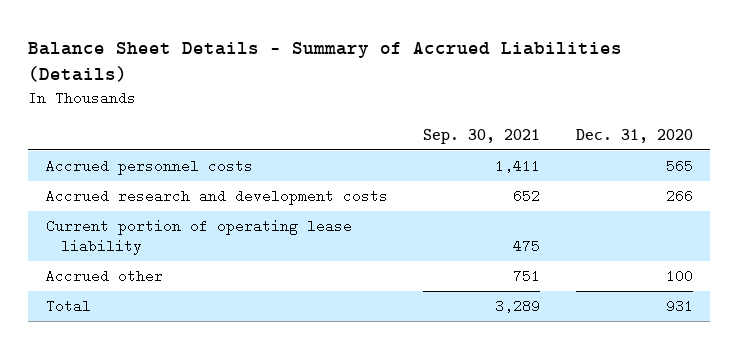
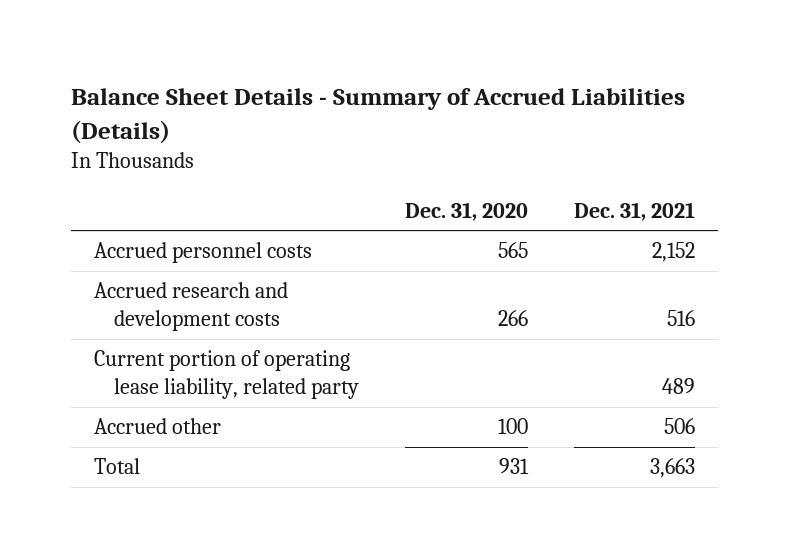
[423,128,541,144] Sep. 30, 2021 -> none
none -> [573,201,695,221] Dec. 31, 2021
[45,219,352,255] Current portion of operating lease liability -> [93,350,359,400] Current portion of operating lease liability, related party

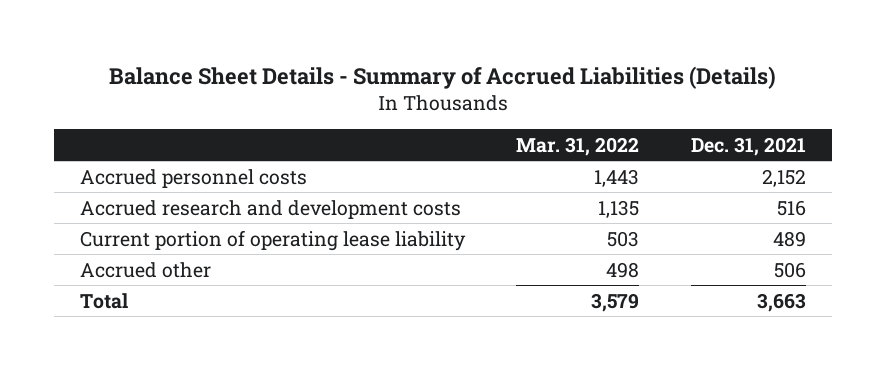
[404,201,528,221] Dec. 31, 2020 -> none
none -> [516,136,640,156] Mar. 31, 2022
[93,350,359,400] Current portion of operating lease liability, related party -> [79,229,466,251] Current portion of operating lease liability

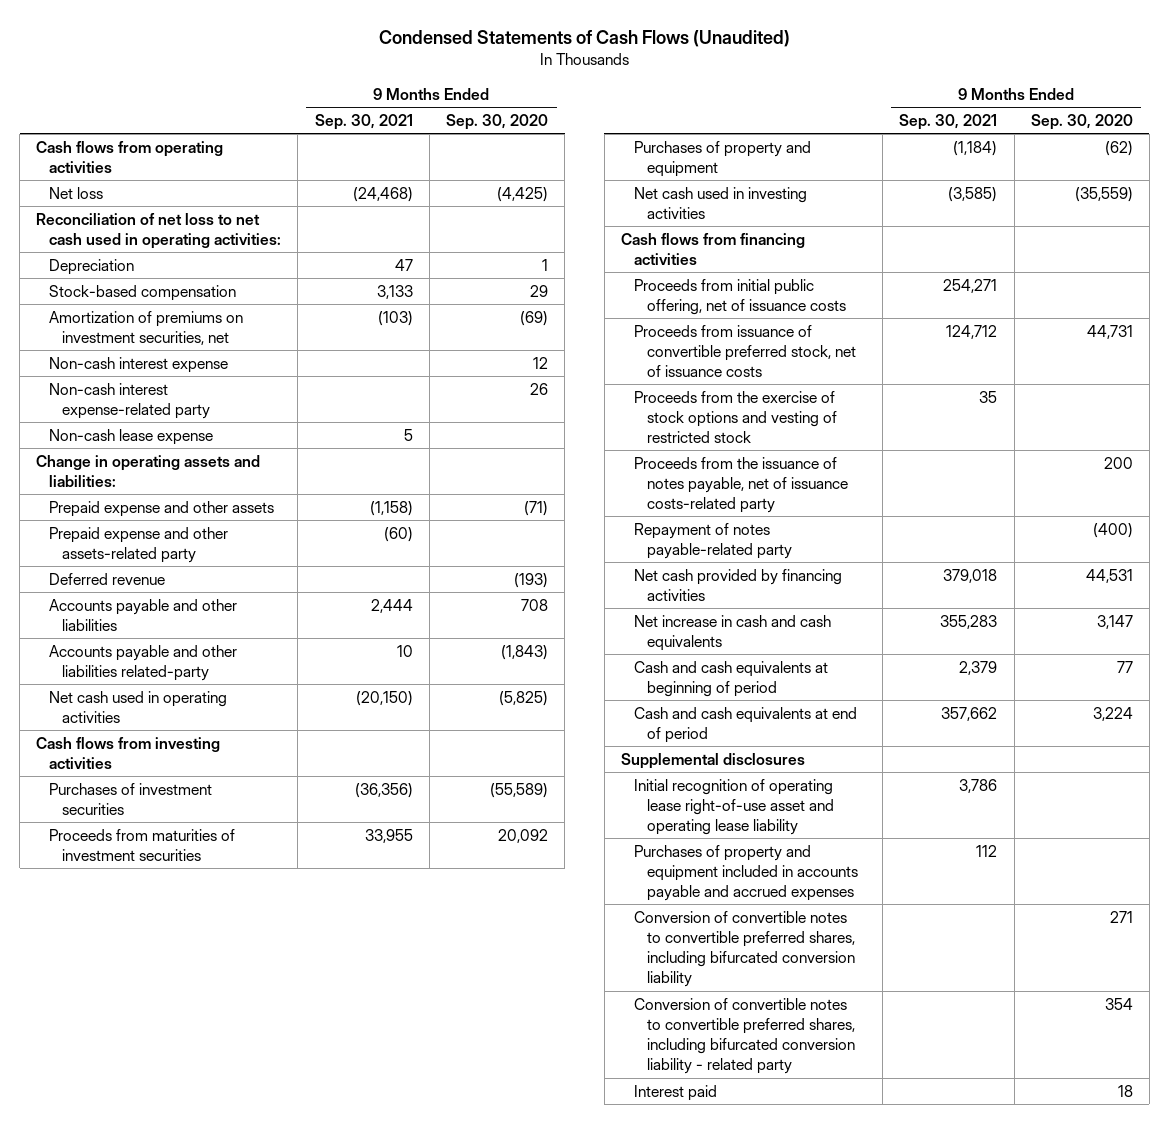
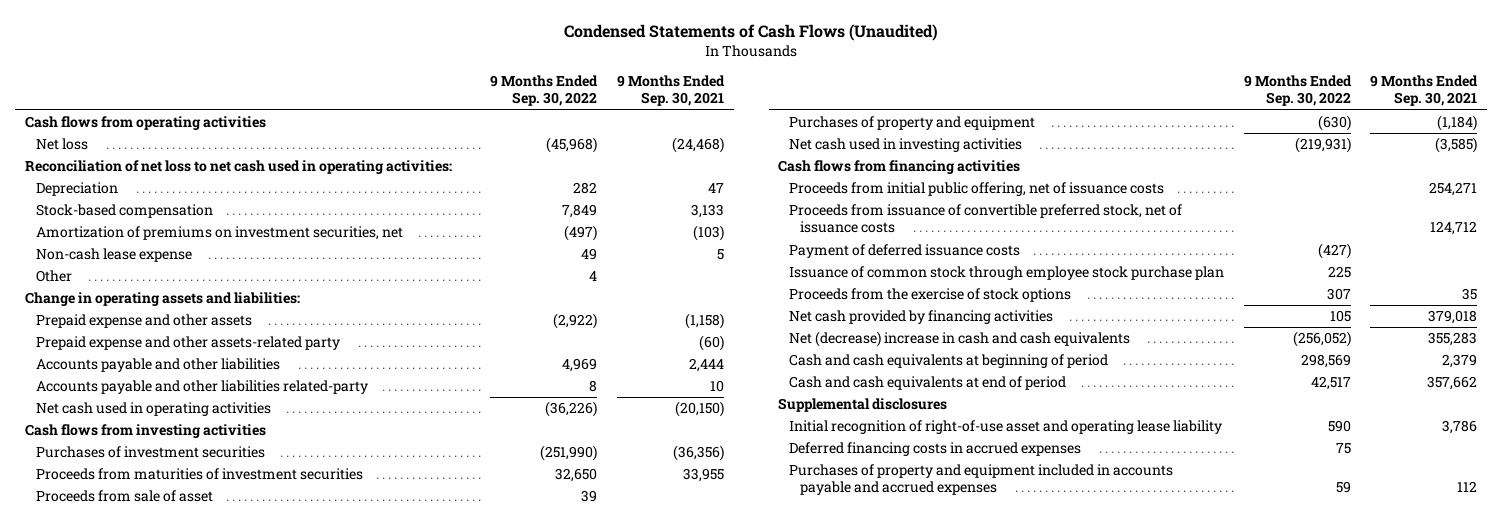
[446,113,549,130] Sep. 30, 2020 -> none
none -> [490,75,599,107] 9 Months Ended Sep. 30, 2022
[49,356,229,373] Non-cash interest expense -> none
[49,382,211,419] Non-cash interest expense-related party -> none
none -> [36,270,73,283] Other
[49,572,166,585] Deferred revenue -> none
none -> [36,490,214,503] Proceeds from sale of asset
[633,456,848,514] Proceeds from the issuance of notes payable, net of issuance costs-related party -> none
[633,522,792,559] Repayment of notes payable-related party -> none
none -> [789,244,1021,259] Payment of deferred issuance costs
none -> [789,266,1225,281] Issuance of common stock through employee stock purchase plan
[633,390,837,444] Proceeds from the exercise of stock options and vesting of restricted stock -> [789,288,1072,303] Proceeds from the exercise of stock options
[633,614,831,651] Net increase in cash and cash equivalents -> [789,331,1131,348] Net (decrease) increase in cash and cash equivalents
[633,778,834,836] Initial recognition of operating lease right-of-use asset and operating lease liability -> [789,420,1223,435] Initial recognition of right-of-use asset and operating lease liability
none -> [789,442,1082,457] Deferred financing costs in accrued expenses
[633,910,855,988] Conversion of convertible notes to convertible preferred shares, including bifurcated conversion liability -> none
[633,997,855,1075] Conversion of convertible notes to convertible preferred shares, including bifurcated conversion liability - related party -> none
[633,1084,717,1101] Interest paid -> none

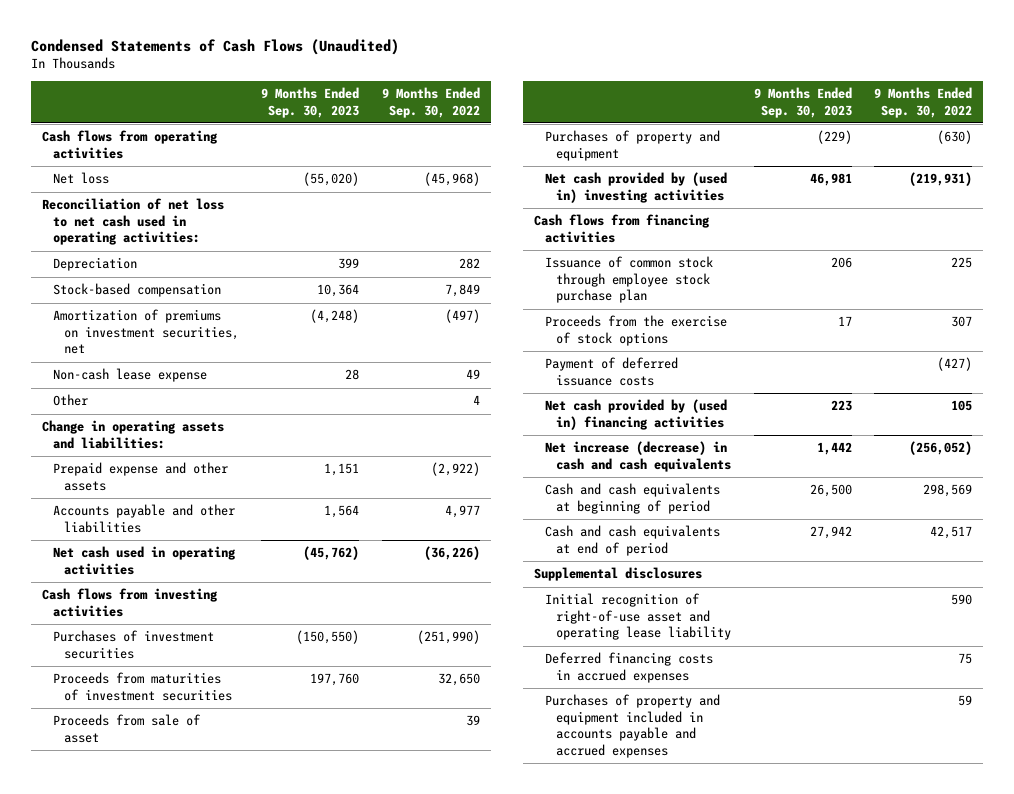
[616,75,725,107] 9 Months Ended Sep. 30, 2021 -> none
none -> [261,87,360,118] 9 Months Ended Sep. 30, 2023
[36,336,341,351] Prepaid expense and other assets-related party -> none
[36,380,369,395] Accounts payable and other liabilities related-party -> none
[562,358,598,373] 4,969 -> [444,505,480,519] 4,977
[789,138,1023,153] Net cash used in investing activities -> [545,172,728,203] Net cash provided by (used in) investing activities
[789,182,1165,197] Proceeds from initial public offering, net of issuance costs -> none
[789,204,1183,234] Proceeds from issuance of convertible preferred stock, net of issuance costs -> none
[789,244,1021,259] Payment of deferred issuance costs -> [545,357,679,386] Payment of deferred issuance costs
[789,310,1054,325] Net cash provided by financing activities -> [545,399,728,430] Net cash provided by (used in) financing activities
[789,331,1131,348] Net (decrease) increase in cash and cash equivalents -> [545,441,731,472] Net increase (decrease) in cash and cash equivalents

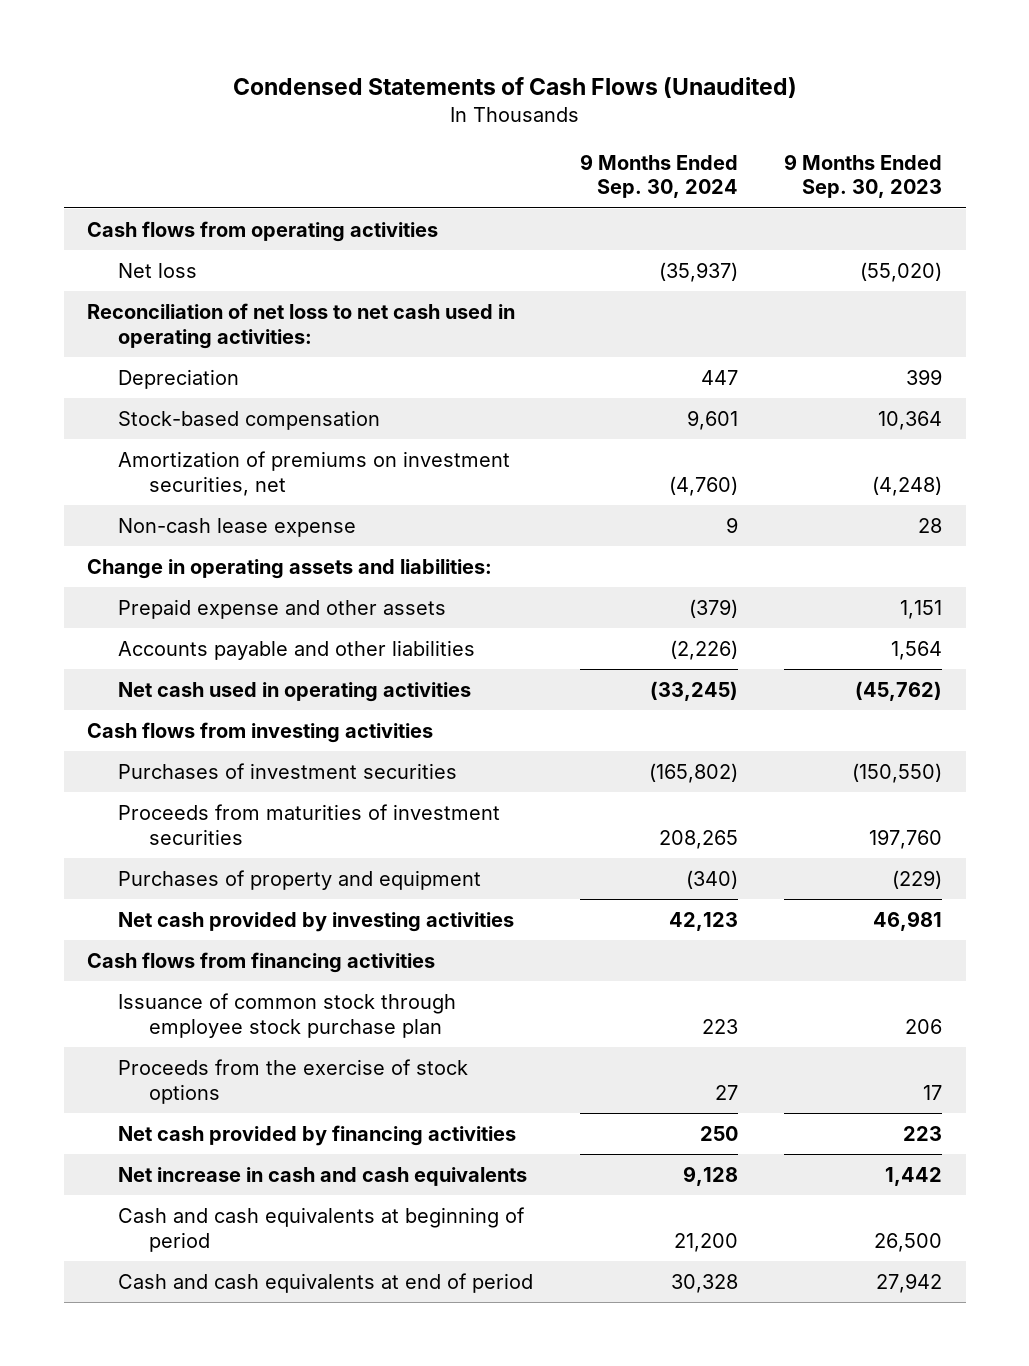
[381,87,480,118] 9 Months Ended Sep. 30, 2022 -> none
none -> [579,153,738,199] 9 Months Ended Sep. 30, 2024
[52,394,88,407] Other -> none
[52,714,201,743] Proceeds from sale of asset -> none
[545,172,728,203] Net cash provided by (used in) investing activities -> [117,911,514,932] Net cash provided by investing activities
[545,357,679,386] Payment of deferred issuance costs -> none
[545,399,728,430] Net cash provided by (used in) financing activities -> [117,1124,516,1146] Net cash provided by financing activities
[545,441,731,472] Net increase (decrease) in cash and cash equivalents -> [117,1166,527,1186] Net increase in cash and cash equivalents
[534,567,703,582] Supplemental disclosures -> none
[545,593,731,641] Initial recognition of right-of-use asset and operating lease liability -> none
[545,652,714,683] Deferred financing costs in accrued expenses -> none
[545,694,721,758] Purchases of property and equipment included in accounts payable and accrued expenses -> none

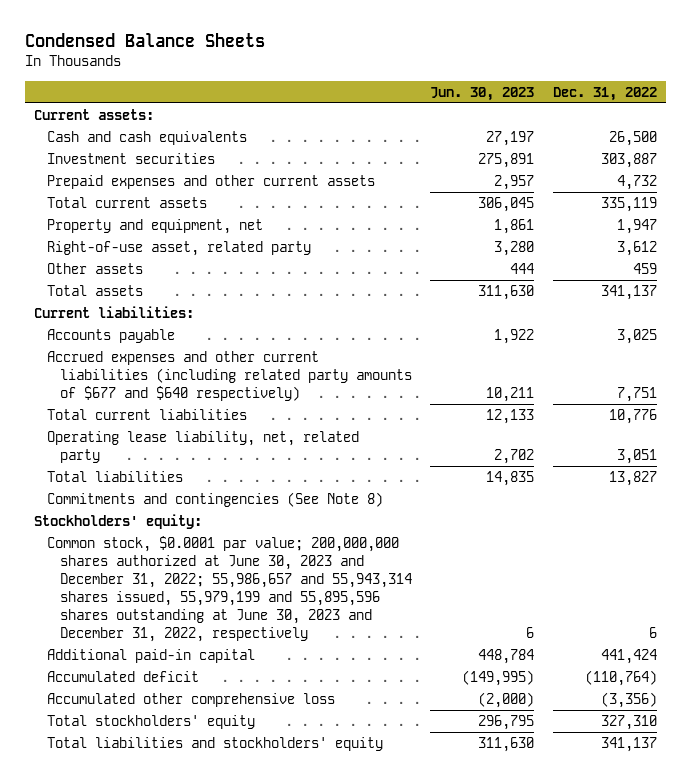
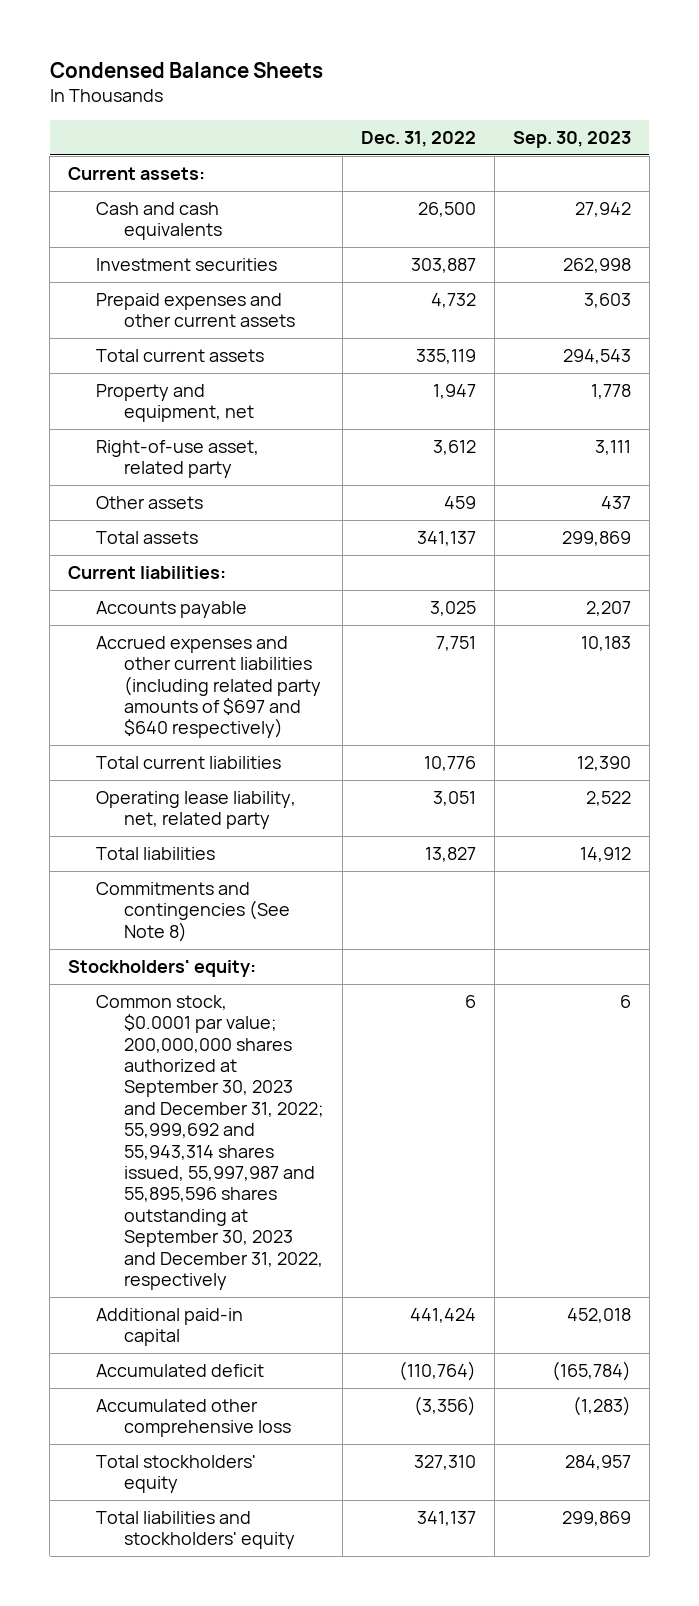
[430,86,535,101] Jun. 30, 2023 -> none
none -> [512,130,631,148] Sep. 30, 2023
[47,350,412,402] Accrued expenses and other current liabilities (including related party amounts of $677 and $640 respectively) -> [96,635,321,739] Accrued expenses and other current liabilities (including related party amounts of $697 and $640 respectively)
[47,535,412,643] Common stock, $0.0001 par value; 200,000,000 shares authorized at June 30, 2023 and December 31, 2022; 55,986,657 and 55,943,314 shares issued, 55,979,199 and 55,895,596 shares outstanding at June 30, 2023 and December 31, 2022, respectively -> [96,994,324,1290] Common stock, $0.0001 par value; 200,000,000 shares authorized at September 30, 2023 and December 31, 2022; 55,999,692 and 55,943,314 shares issued, 55,997,987 and 55,895,596 shares outstanding at September 30, 2023 and December 31, 2022, respectively

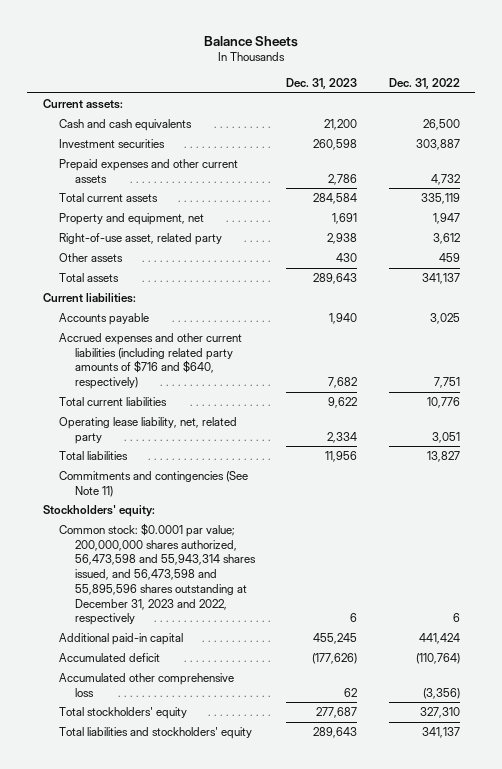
[49,61,323,78] Condensed Balance Sheets -> [204,35,299,47] Balance Sheets
[512,130,631,148] Sep. 30, 2023 -> none
none -> [286,78,358,90] Dec. 31, 2023
[96,635,321,739] Accrued expenses and other current liabilities (including related party amounts of $697 and $640 respectively) -> [59,333,243,390] Accrued expenses and other current liabilities (including related party amounts of $716 and $640, respectively)
[96,881,290,942] Commitments and contingencies (See Note 8) -> [59,471,249,497] Commitments and contingencies (See Note 11)
[96,994,324,1290] Common stock, $0.0001 par value; 200,000,000 shares authorized at September 30, 2023 and December 31, 2022; 55,999,692 and 55,943,314 shares issued, 55,997,987 and 55,895,596 shares outstanding at September 30, 2023 and December 31, 2022, respectively -> [59,523,257,626] Common stock: $0.0001 par value; 200,000,000 shares authorized, 56,473,598 and 55,943,314 shares issued, and 56,473,598 and 55,895,596 shares outstanding at December 31, 2023 and 2022, respectively

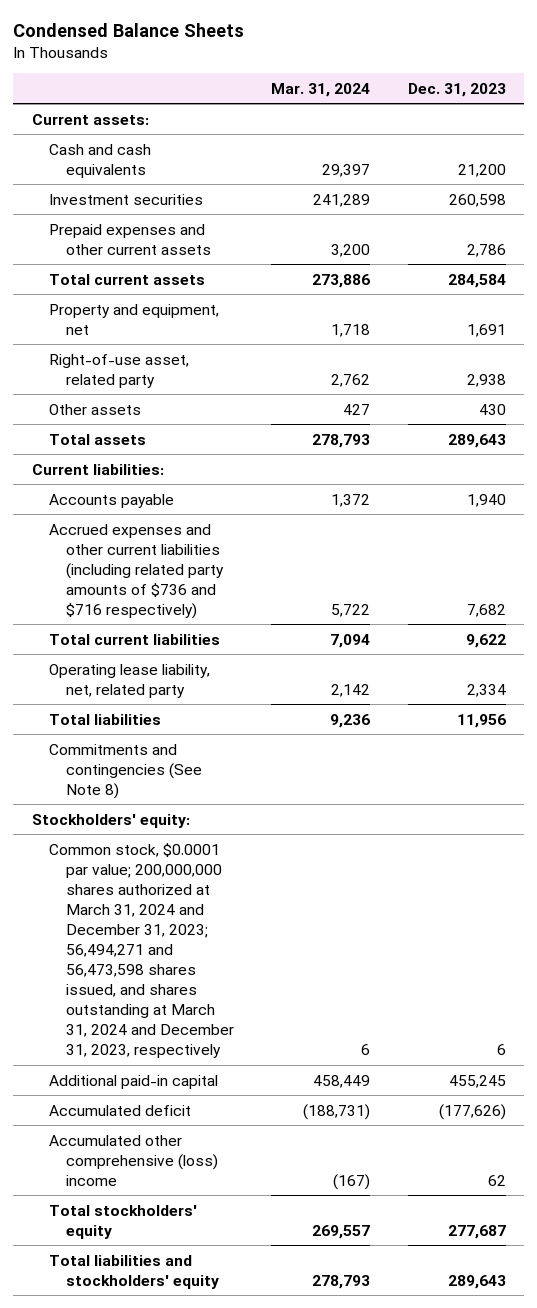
[204,35,299,47] Balance Sheets -> [12,22,244,37] Condensed Balance Sheets
[388,78,460,90] Dec. 31, 2022 -> none
none -> [271,82,371,97] Mar. 31, 2024
[59,333,243,390] Accrued expenses and other current liabilities (including related party amounts of $716 and $640, respectively) -> [48,523,225,619] Accrued expenses and other current liabilities (including related party amounts of $736 and $716 respectively)
[59,471,249,497] Commitments and contingencies (See Note 11) -> [48,743,203,799] Commitments and contingencies (See Note 8)
[59,523,257,626] Common stock: $0.0001 par value; 200,000,000 shares authorized, 56,473,598 and 55,943,314 shares issued, and 56,473,598 and 55,895,596 shares outstanding at December 31, 2023 and 2022, respectively -> [48,842,235,1059] Common stock, $0.0001 par value; 200,000,000 shares authorized at March 31, 2024 and December 31, 2023; 56,494,271 and 56,473,598 shares issued, and shares outstanding at March 31, 2024 and December 31, 2023, respectively
[59,673,235,697] Accumulated other comprehensive loss -> [48,1134,219,1186] Accumulated other comprehensive (loss) income

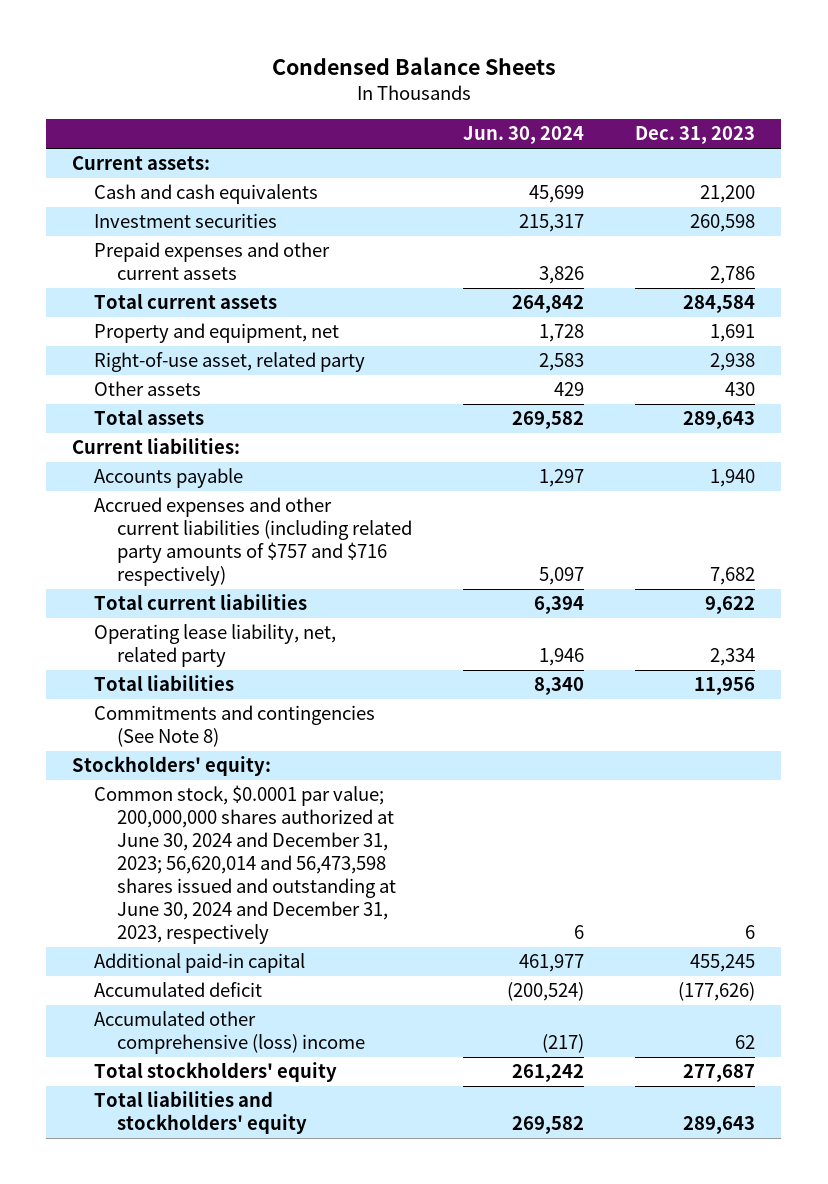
[271,82,371,97] Mar. 31, 2024 -> none
none -> [463,126,585,145] Jun. 30, 2024
[48,523,225,619] Accrued expenses and other current liabilities (including related party amounts of $736 and $716 respectively) -> [94,497,412,587] Accrued expenses and other current liabilities (including related party amounts of $757 and $716 respectively)
[48,842,235,1059] Common stock, $0.0001 par value; 200,000,000 shares authorized at March 31, 2024 and December 31, 2023; 56,494,271 and 56,473,598 shares issued, and shares outstanding at March 31, 2024 and December 31, 2023, respectively -> [94,785,396,945] Common stock, $0.0001 par value; 200,000,000 shares authorized at June 30, 2024 and December 31, 2023; 56,620,014 and 56,473,598 shares issued and outstanding at June 30, 2024 and December 31, 2023, respectively

